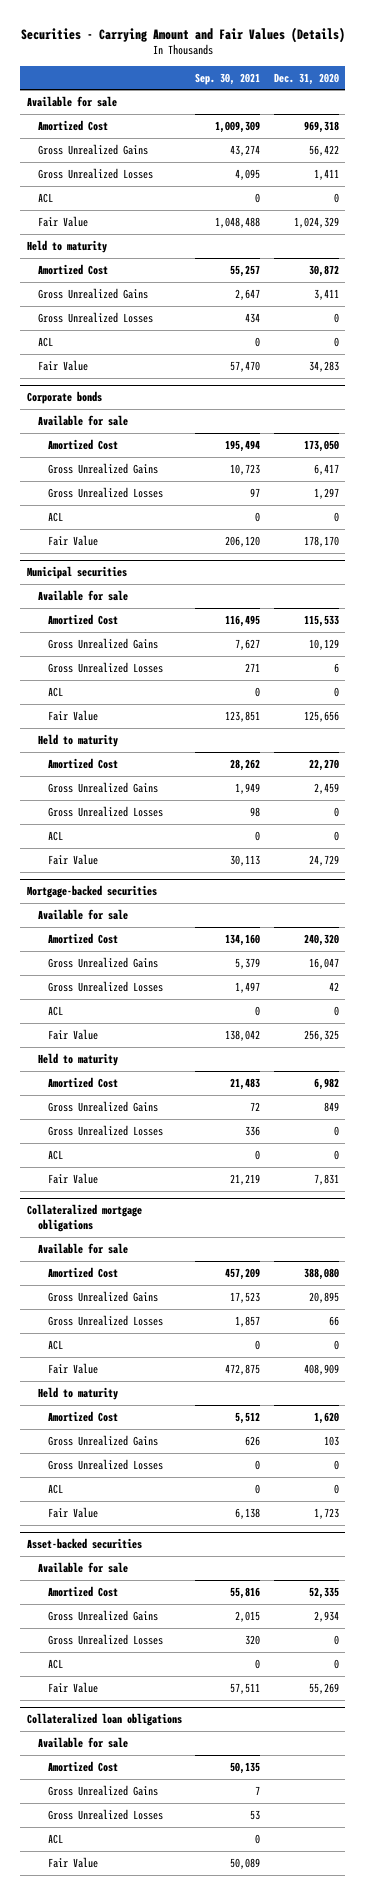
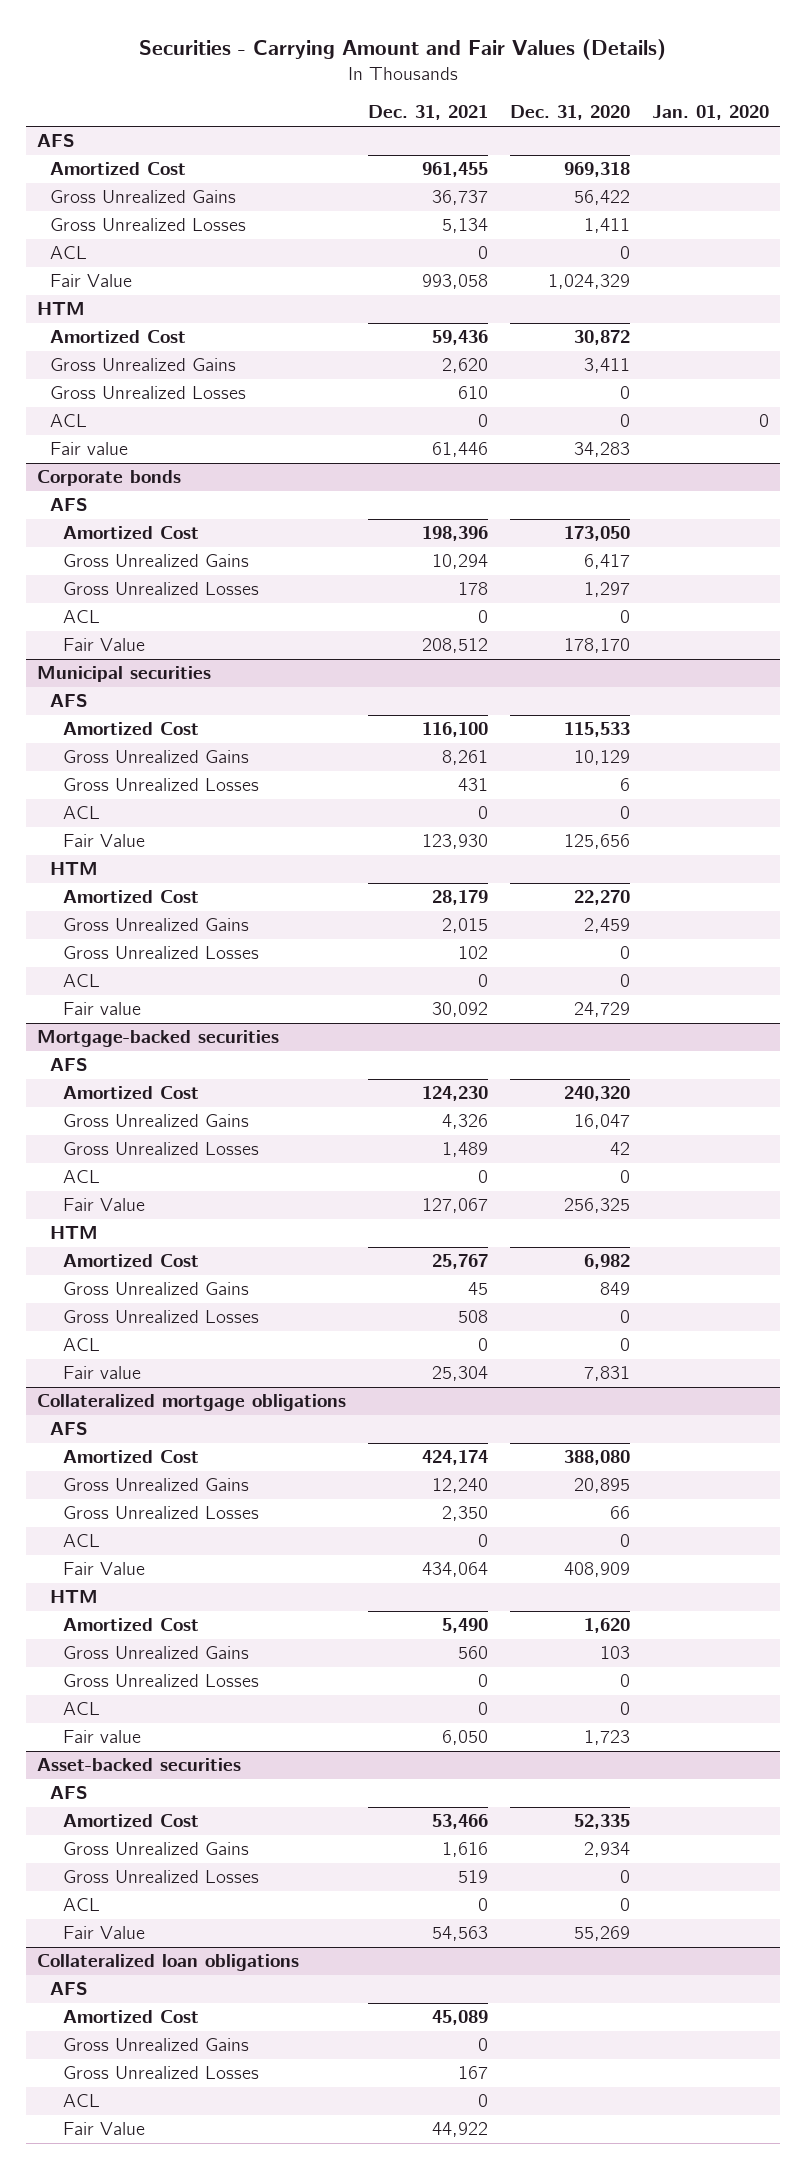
[195,72,261,85] Sep. 30, 2021 -> none
none -> [367,105,488,121] Dec. 31, 2021
none -> [651,105,769,121] Jan. 01, 2020
[27,95,118,107] Available for sale -> [37,134,76,148] AFS
[27,239,108,253] Held to maturity -> [37,302,86,316] HTM
[37,359,88,371] Fair Value -> [50,442,129,456] Fair value
[37,414,128,426] Available for sale -> [50,498,89,512] AFS
[37,589,128,601] Available for sale -> [50,694,89,708] AFS
[37,733,118,747] Held to maturity -> [50,862,99,876] HTM
[47,853,98,865] Fair Value -> [63,1002,142,1016] Fair value
[37,908,128,920] Available for sale -> [50,1058,89,1072] AFS
[37,1052,118,1066] Held to maturity -> [50,1226,99,1240] HTM
[47,1172,98,1184] Fair Value -> [63,1366,142,1380] Fair value
[37,1242,128,1254] Available for sale -> [50,1422,89,1436] AFS
[37,1386,118,1400] Held to maturity -> [50,1590,99,1604] HTM
[47,1506,98,1518] Fair Value -> [63,1730,142,1744] Fair value
[37,1561,128,1573] Available for sale -> [50,1786,89,1800] AFS
[37,1736,128,1748] Available for sale -> [50,1982,89,1996] AFS

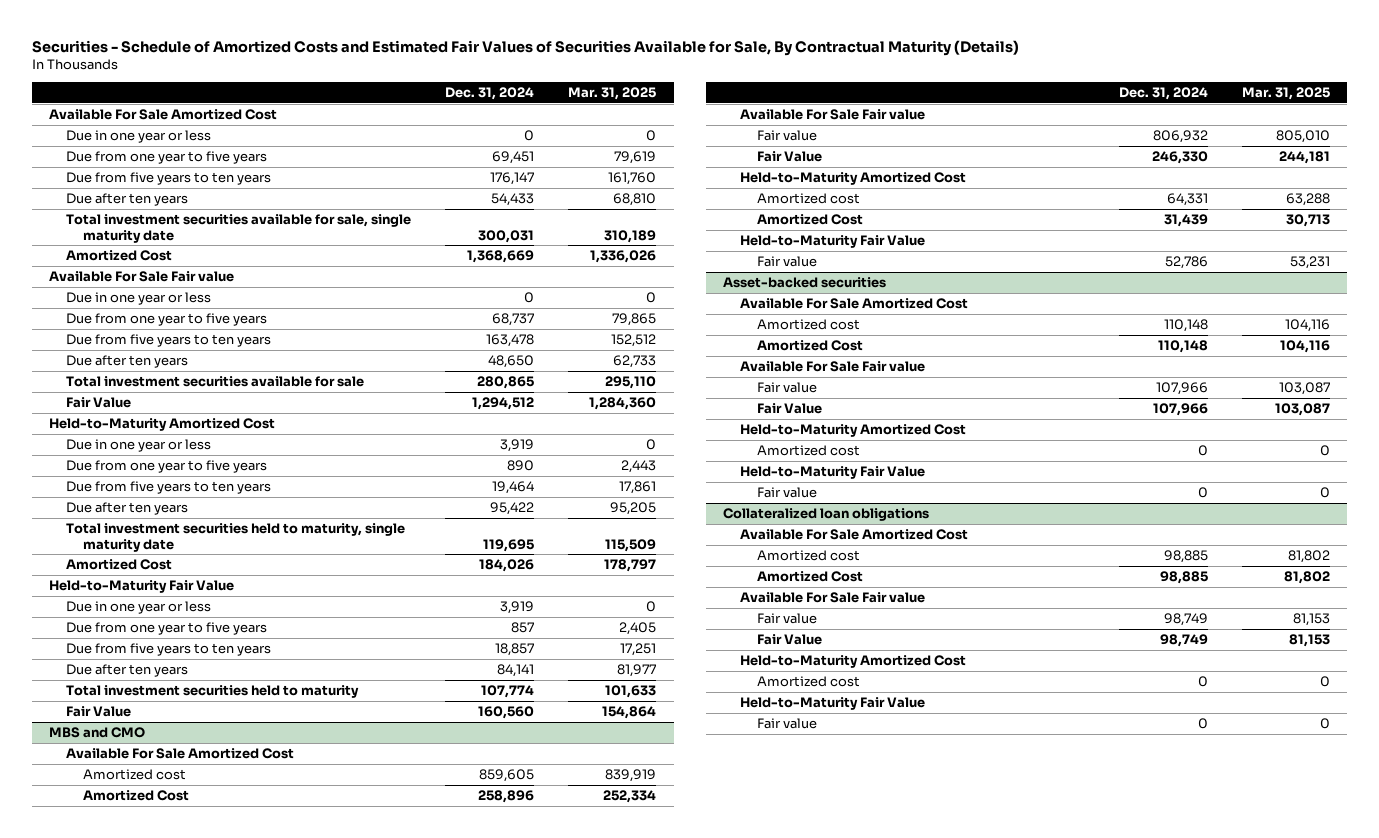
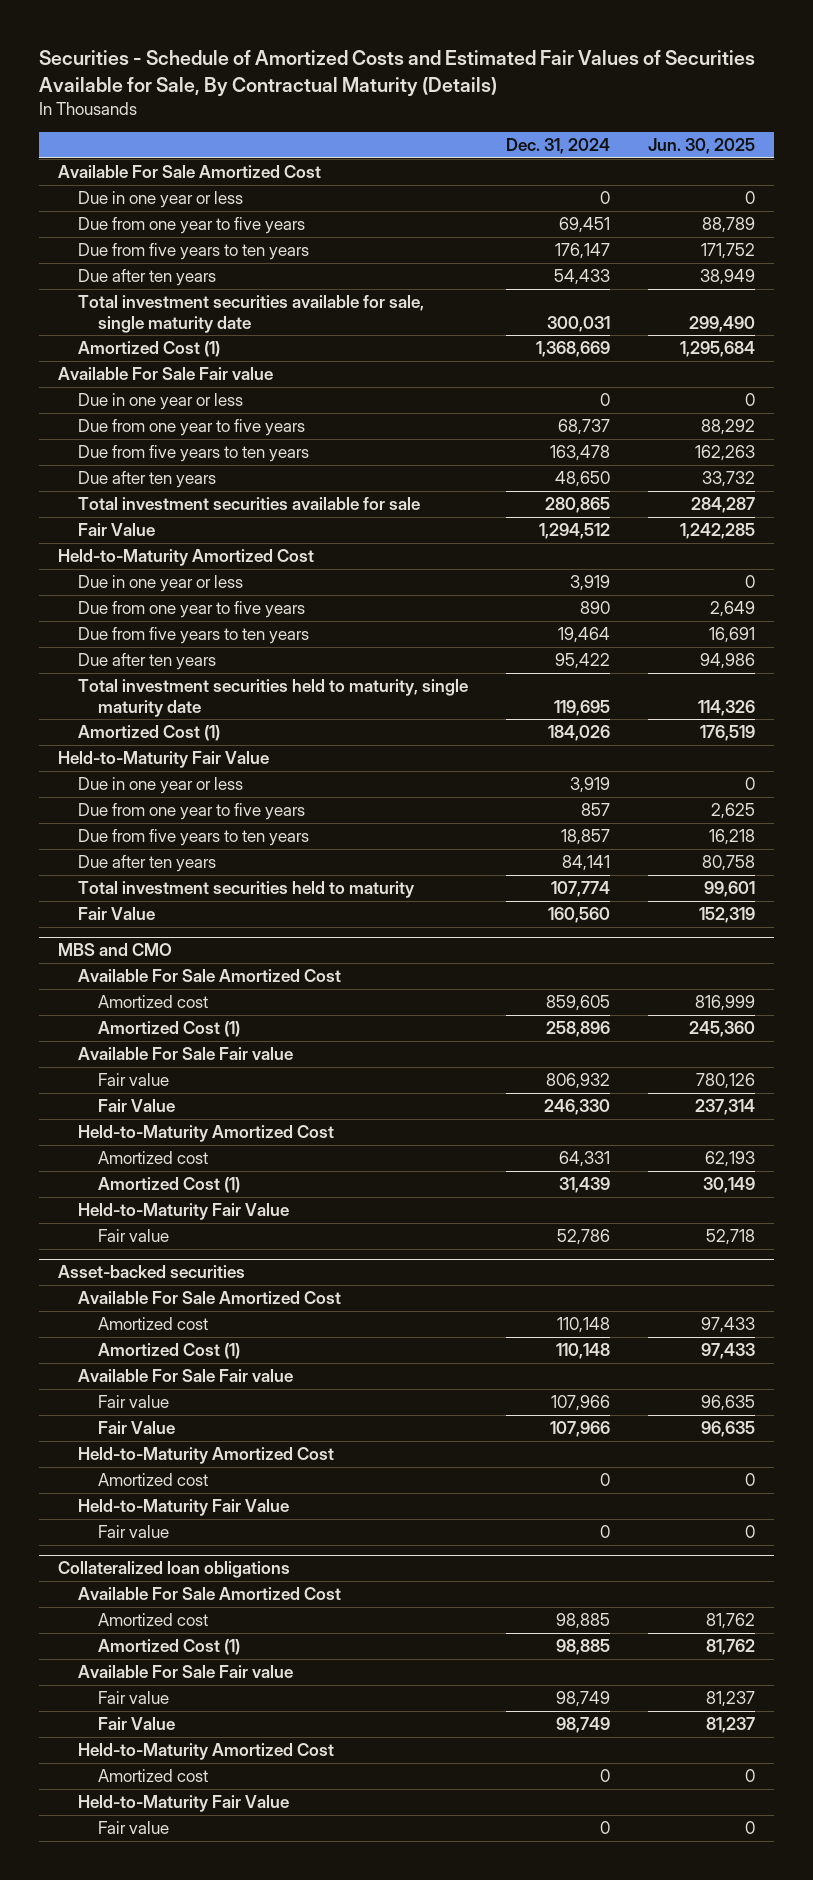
[568,86,657,100] Mar. 31, 2025 -> none
none -> [648,137,756,154] Jun. 30, 2025
[66,250,173,262] Amortized Cost -> [78,341,221,358] Amortized Cost (1)
[66,559,173,571] Amortized Cost -> [78,725,221,742] Amortized Cost (1)
[83,790,190,802] Amortized Cost -> [98,1021,241,1038] Amortized Cost (1)
[756,214,863,226] Amortized Cost -> [98,1177,241,1194] Amortized Cost (1)
[756,340,863,352] Amortized Cost -> [98,1343,241,1360] Amortized Cost (1)
[756,571,863,583] Amortized Cost -> [98,1639,241,1656] Amortized Cost (1)

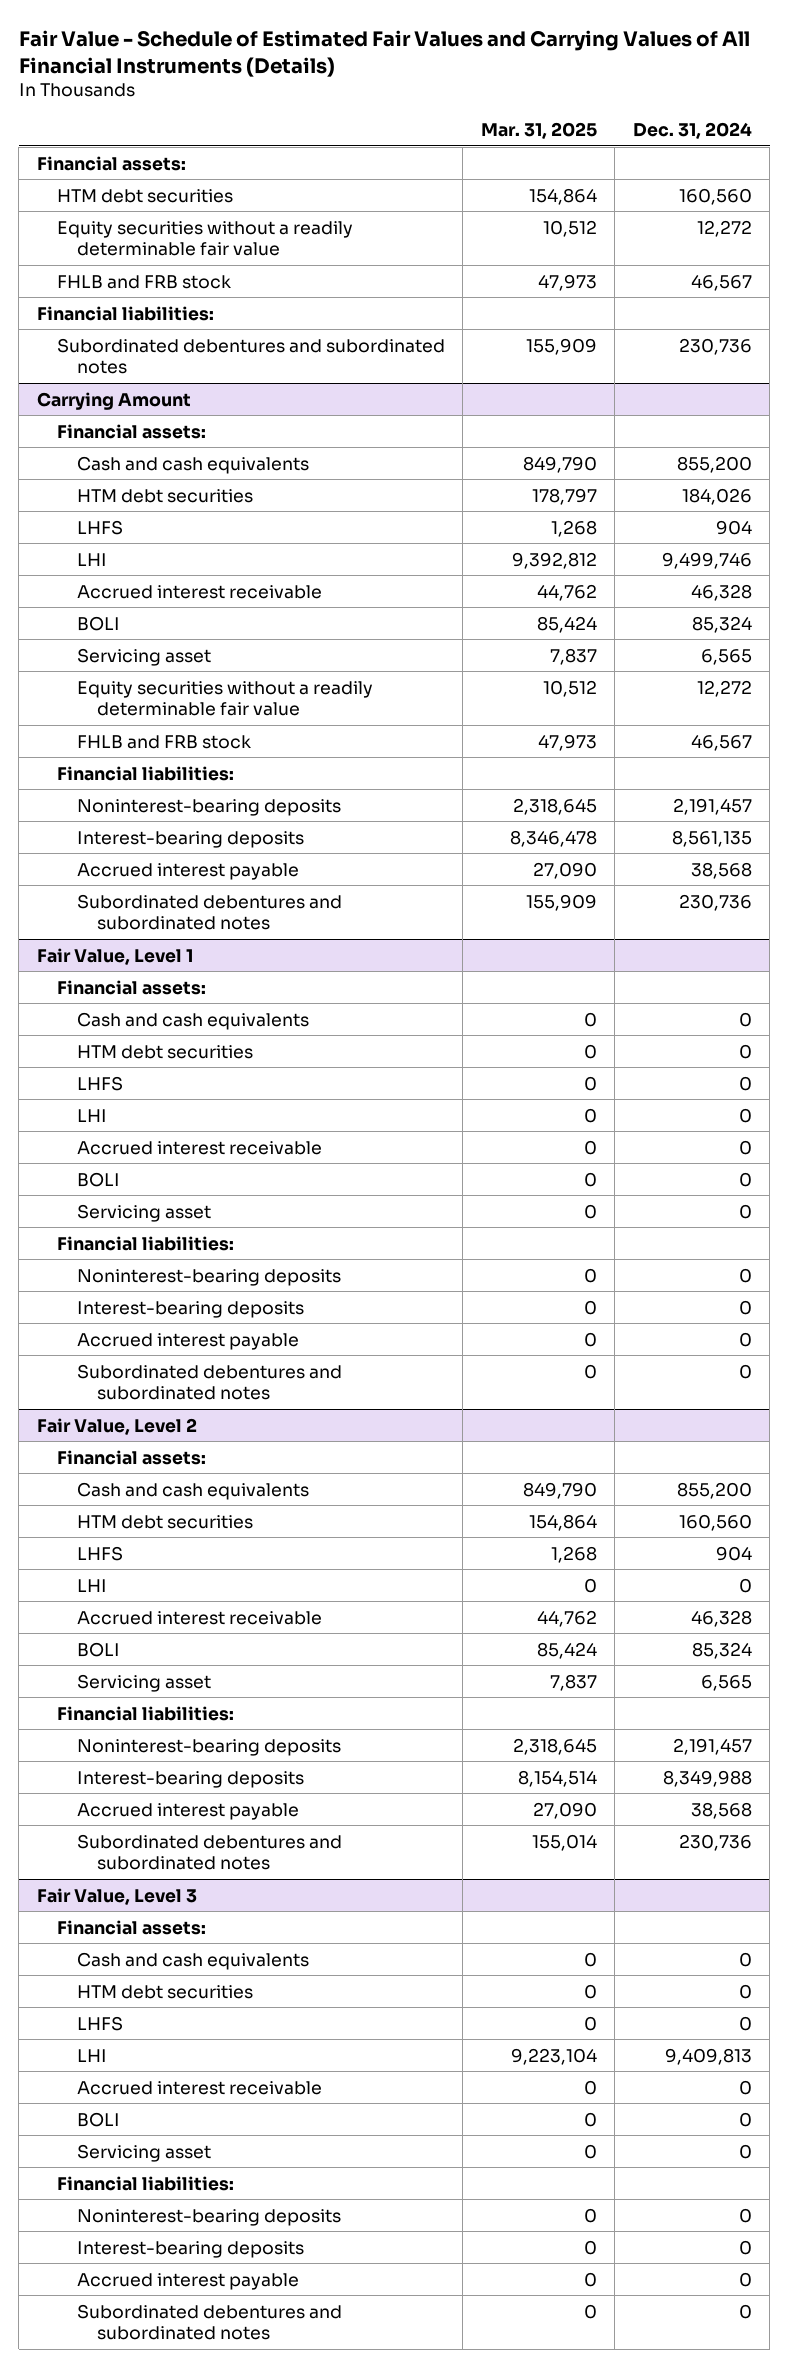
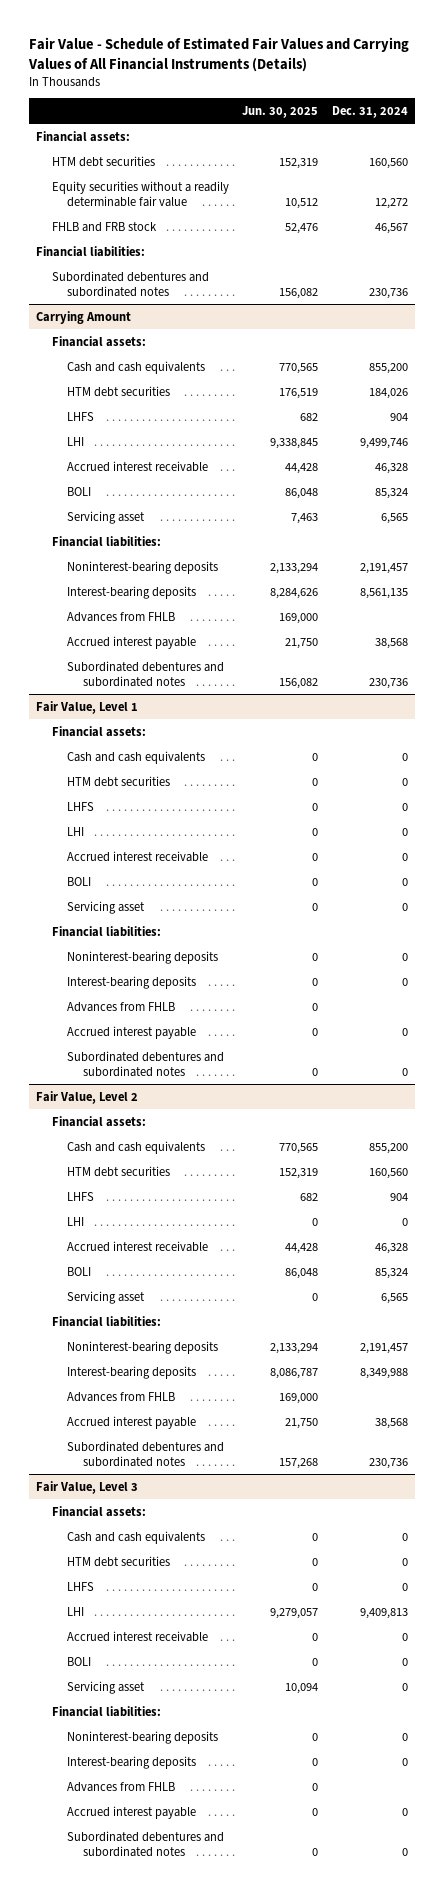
[480,122,597,140] Mar. 31, 2025 -> none
none -> [242,105,319,118] Jun. 30, 2025
[76,680,373,717] Equity securities without a readily determinable fair value -> none
[76,734,251,749] FHLB and FRB stock -> none
none -> [67,611,176,622] Advances from FHLB
none -> [67,1001,176,1012] Advances from FHLB
none -> [67,1391,176,1402] Advances from FHLB
none -> [67,1781,176,1792] Advances from FHLB

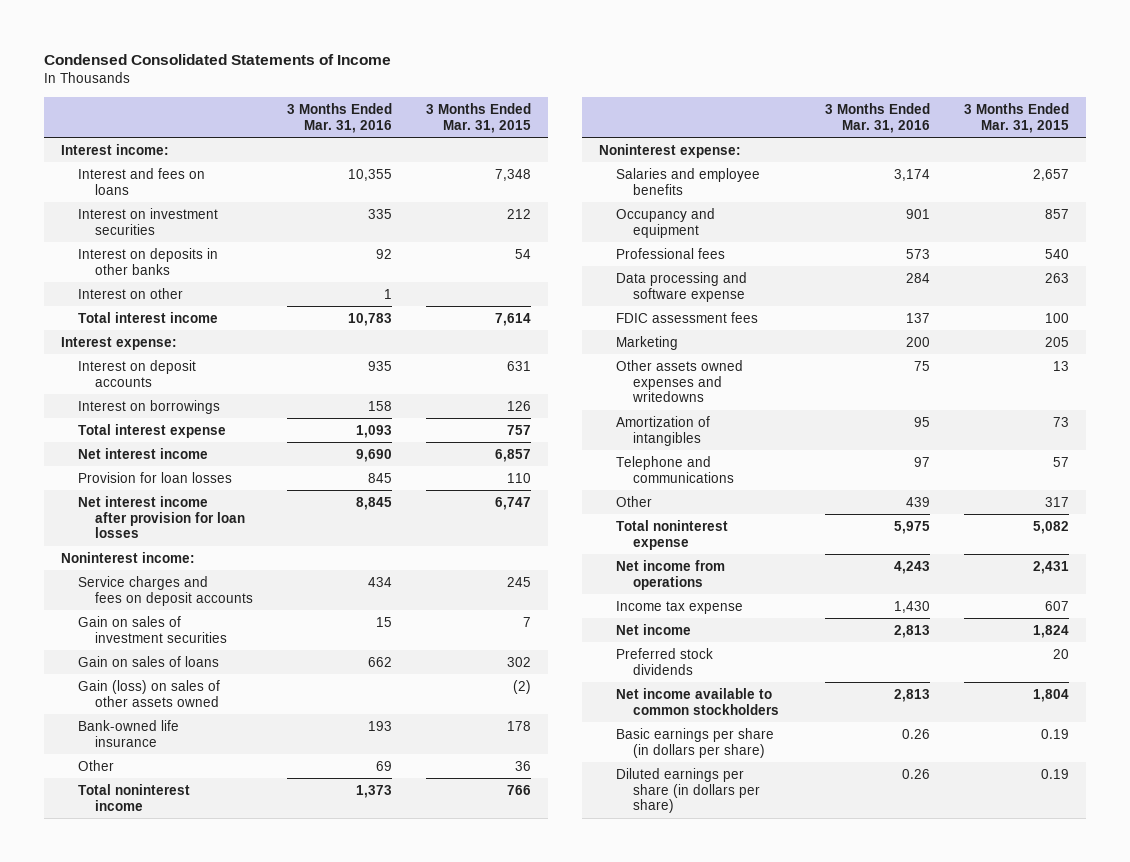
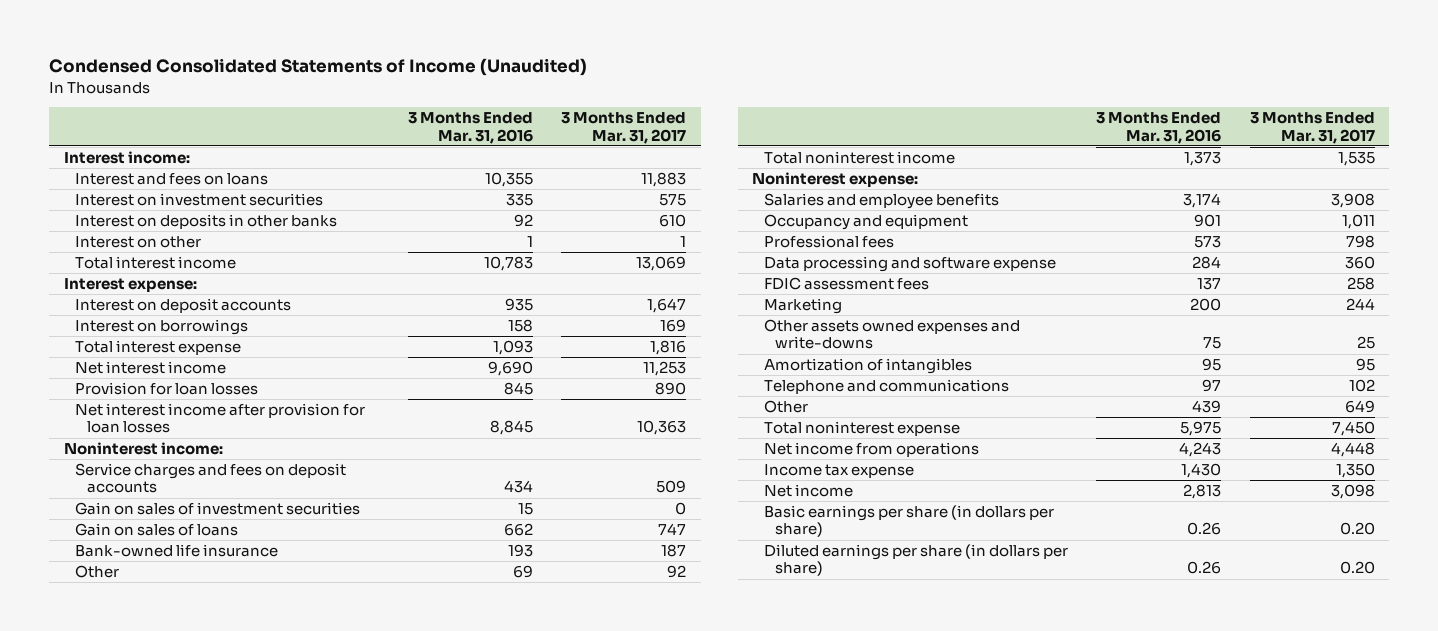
[43,53,391,65] Condensed Consolidated Statements of Income -> [49,58,588,77] Condensed Consolidated Statements of Income (Unaudited)
[426,102,532,133] 3 Months Ended Mar. 31, 2015 -> none
none -> [561,112,687,144] 3 Months Ended Mar. 31, 2017
[78,679,221,707] Gain (loss) on sales of other assets owned -> none
[616,359,744,403] Other assets owned expenses and writedowns -> [763,319,1020,350] Other assets owned expenses and write-downs
[616,647,714,675] Preferred stock dividends -> none
[616,687,780,715] Net income available to common stockholders -> none

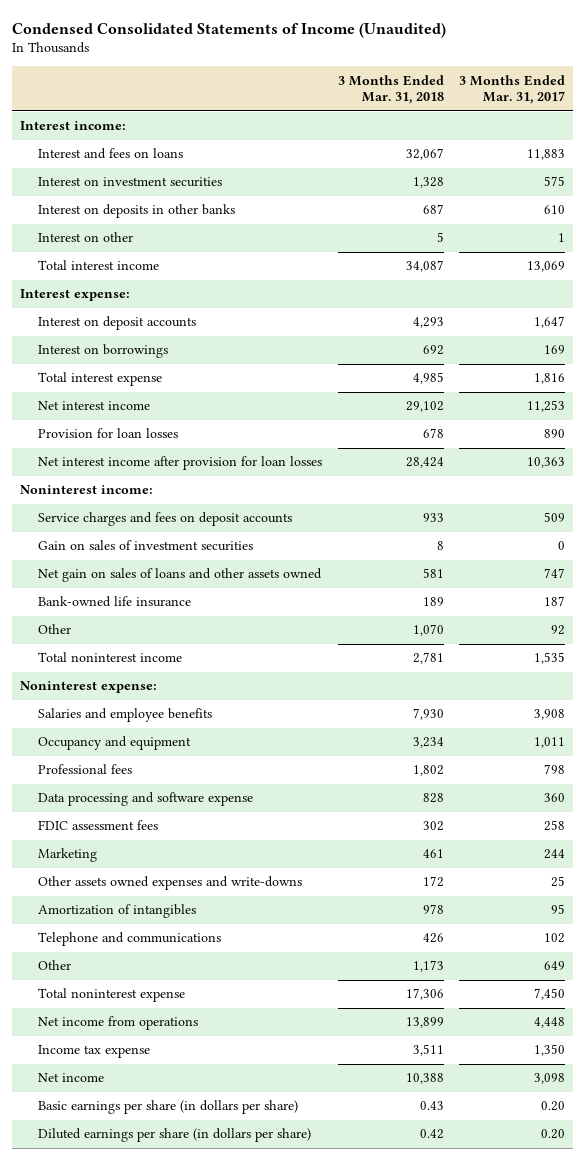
[407,112,533,144] 3 Months Ended Mar. 31, 2016 -> none
none -> [337,74,444,105] 3 Months Ended Mar. 31, 2018
[75,523,239,537] Gain on sales of loans -> [37,568,322,583] Net gain on sales of loans and other assets owned

